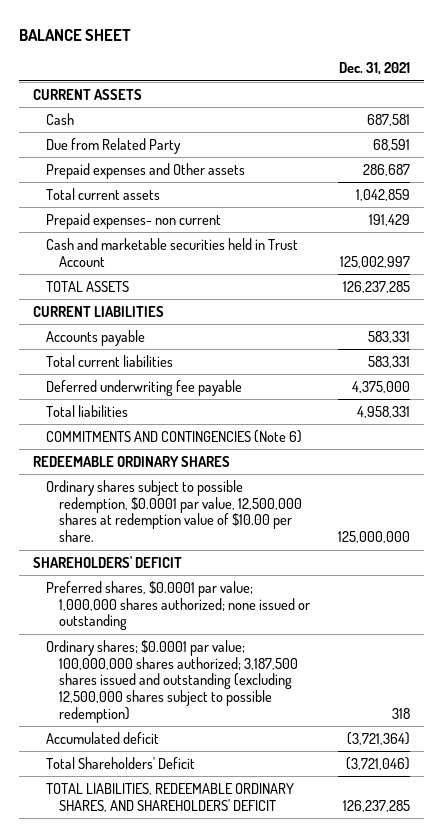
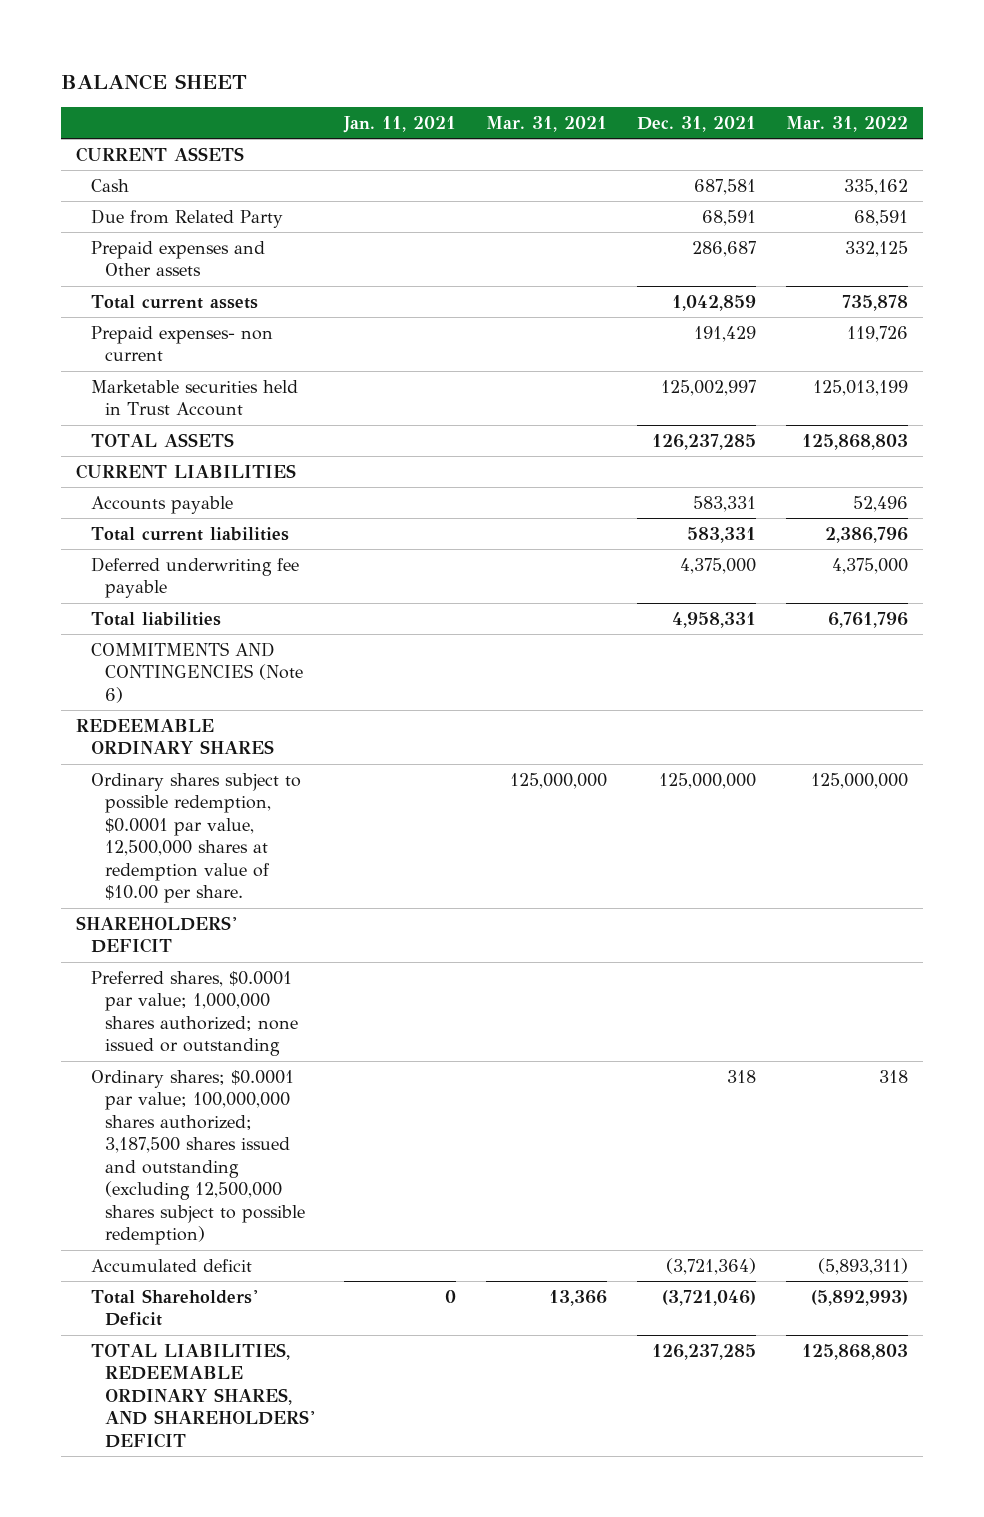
none -> [343,115,457,133] Jan. 11, 2021
none -> [486,115,608,132] Mar. 31, 2021
none -> [786,115,909,132] Mar. 31, 2022
[45,237,298,267] Cash and marketable securities held in Trust Account -> [90,379,298,417] Marketable securities held in Trust Account

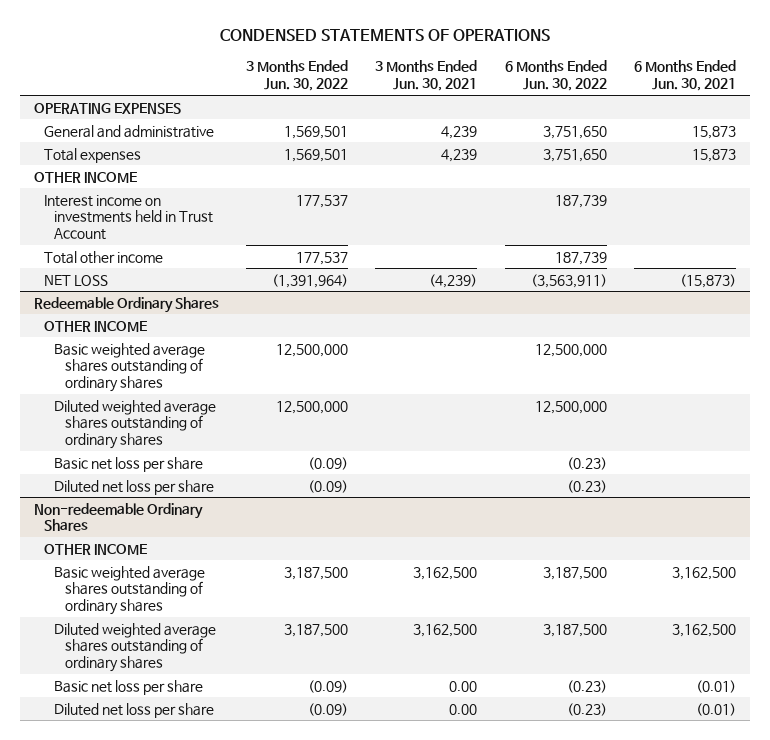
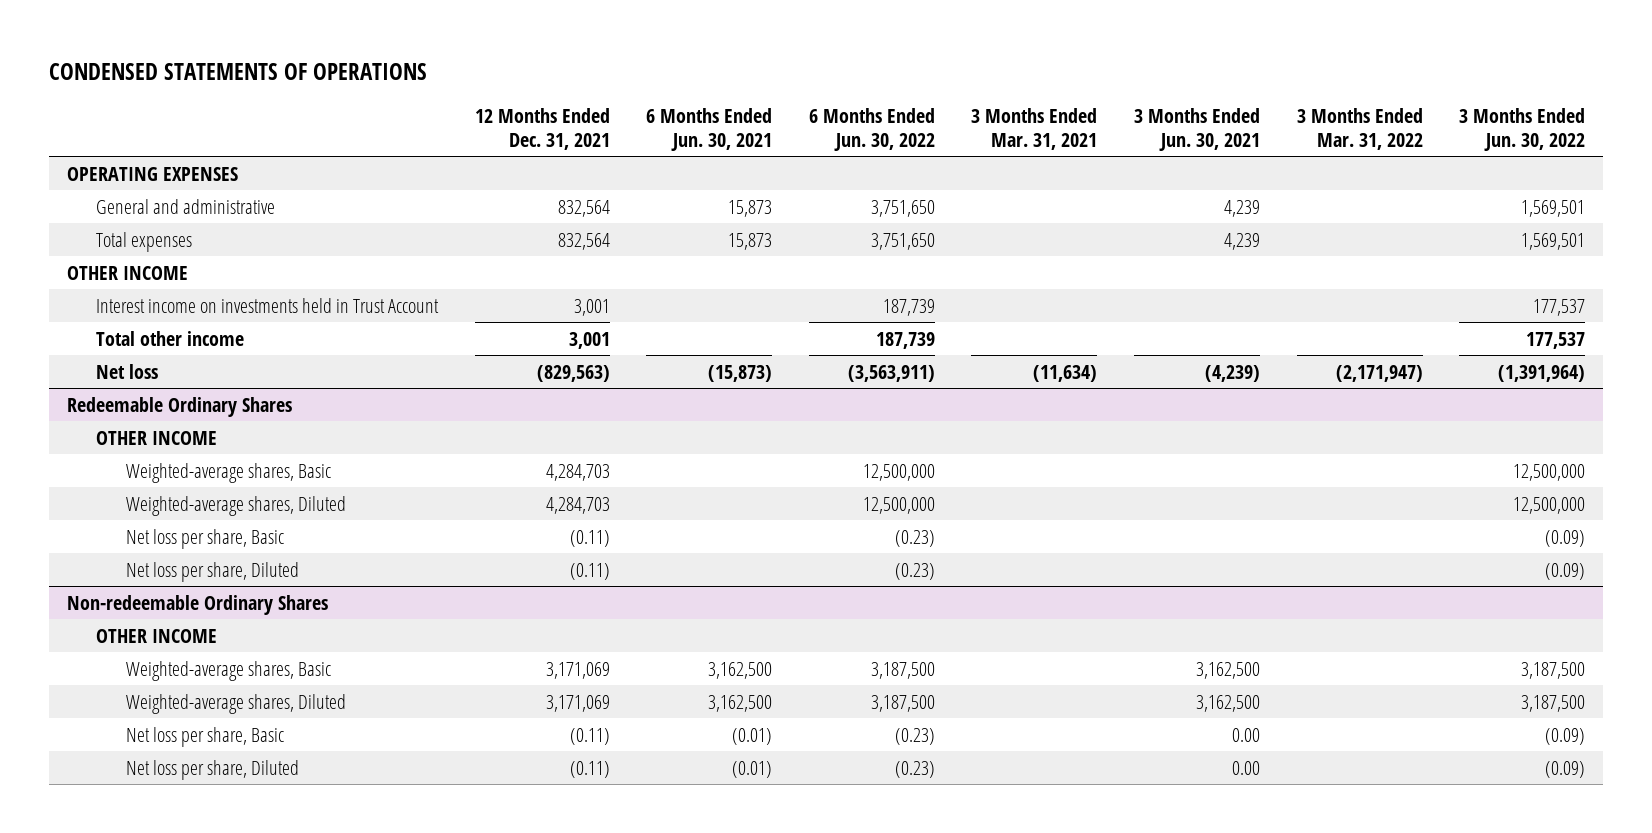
none -> [474,108,610,150] 12 Months Ended Dec. 31, 2021
none -> [971,108,1098,150] 3 Months Ended Mar. 31, 2021
none -> [1296,108,1423,150] 3 Months Ended Mar. 31, 2022
[44,274,109,286] NET LOSS -> [96,363,159,379] Net loss
[54,342,206,393] Basic weighted average shares outstanding of ordinary shares -> [125,462,331,483] Weighted-average shares, Basic
[54,399,217,450] Diluted weighted average shares outstanding of ordinary shares -> [125,495,346,516] Weighted-average shares, Diluted
[54,456,204,472] Basic net loss per share -> [125,528,284,549] Net loss per share, Basic
[54,479,215,495] Diluted net loss per share -> [125,561,299,582] Net loss per share, Diluted
[54,565,206,616] Basic weighted average shares outstanding of ordinary shares -> [125,660,331,681] Weighted-average shares, Basic
[54,622,217,673] Diluted weighted average shares outstanding of ordinary shares -> [125,693,346,714] Weighted-average shares, Diluted
[54,679,204,695] Basic net loss per share -> [125,726,284,747] Net loss per share, Basic
[54,702,215,718] Diluted net loss per share -> [125,759,299,780] Net loss per share, Diluted

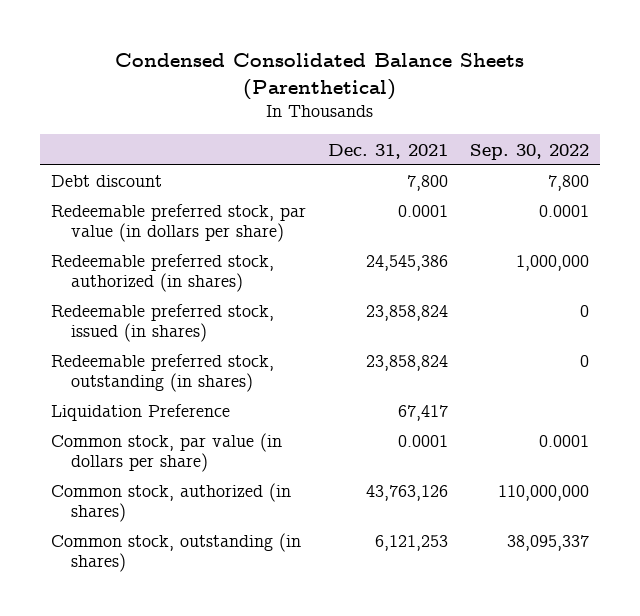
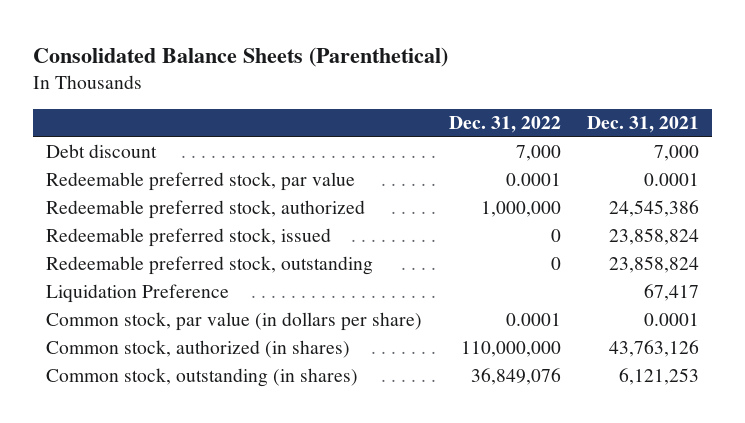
[115,52,525,100] Condensed Consolidated Balance Sheets (Parenthetical) -> [33,47,449,68] Consolidated Balance Sheets (Parenthetical)
[470,143,590,160] Sep. 30, 2022 -> none
none -> [448,115,561,133] Dec. 31, 2022
[407,175,449,192] 7,800 -> [653,145,699,162] 7,000
[51,204,307,243] Redeemable preferred stock, par value (in dollars per share) -> [46,172,356,192] Redeemable preferred stock, par value
[51,254,275,293] Redeemable preferred stock, authorized (in shares) -> [46,200,366,220] Redeemable preferred stock, authorized
[51,304,275,343] Redeemable preferred stock, issued (in shares) -> [46,228,332,248] Redeemable preferred stock, issued
[51,354,275,393] Redeemable preferred stock, outstanding (in shares) -> [46,256,374,276] Redeemable preferred stock, outstanding

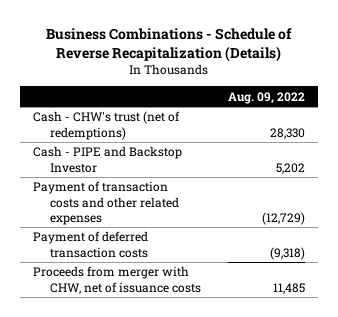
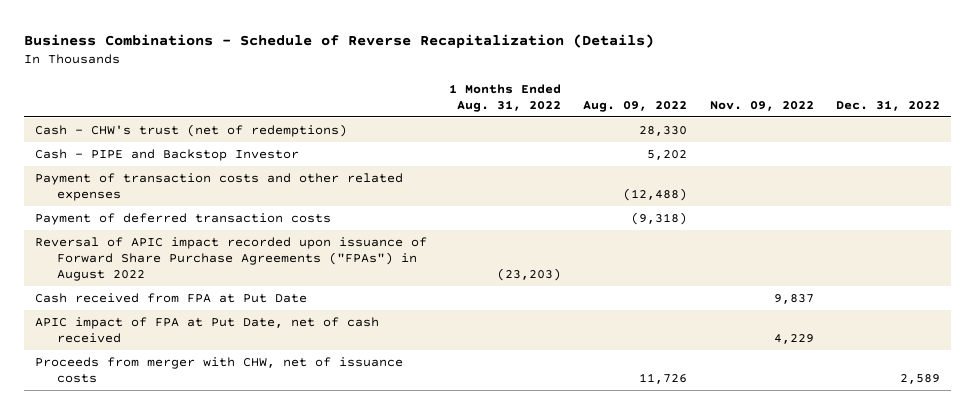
none -> [449,83,562,113] 1 Months Ended Aug. 31, 2022
none -> [709,101,814,112] Nov. 09, 2022
none -> [836,100,941,112] Dec. 31, 2022
[261,211,305,225] (12,729) -> [623,187,688,201] (12,488)
none -> [34,236,427,282] Reversal of APIC impact recorded upon issuance of Forward Share Purchase Agreements ("FPAs") in August 2022
none -> [34,292,307,303] Cash received from FPA at Put Date
none -> [34,316,379,343] APIC impact of FPA at Put Date, net of cash received
[272,282,305,294] 11,485 -> [639,372,688,384] 11,726

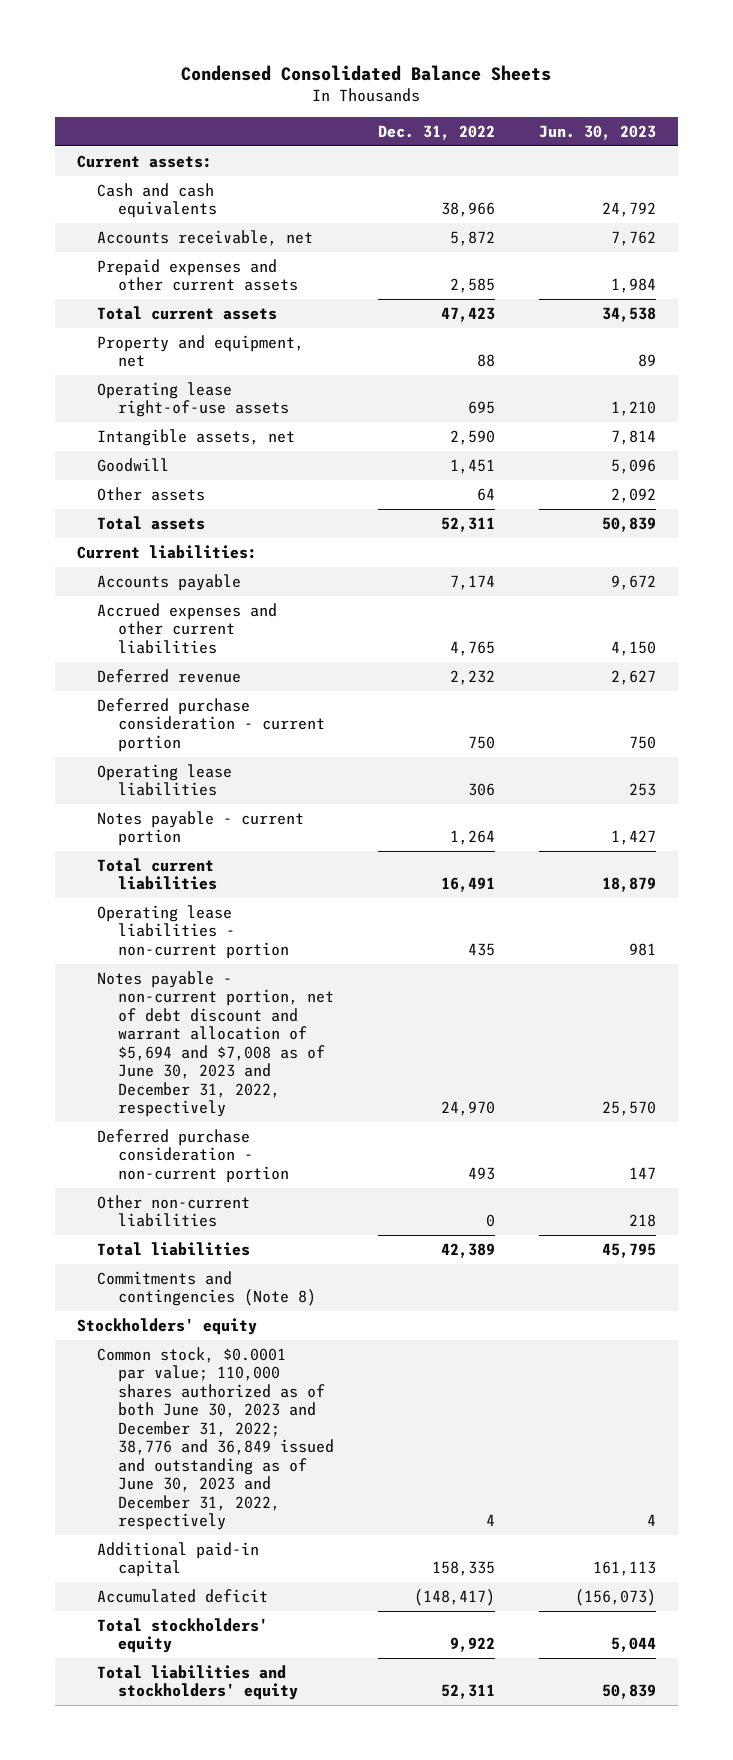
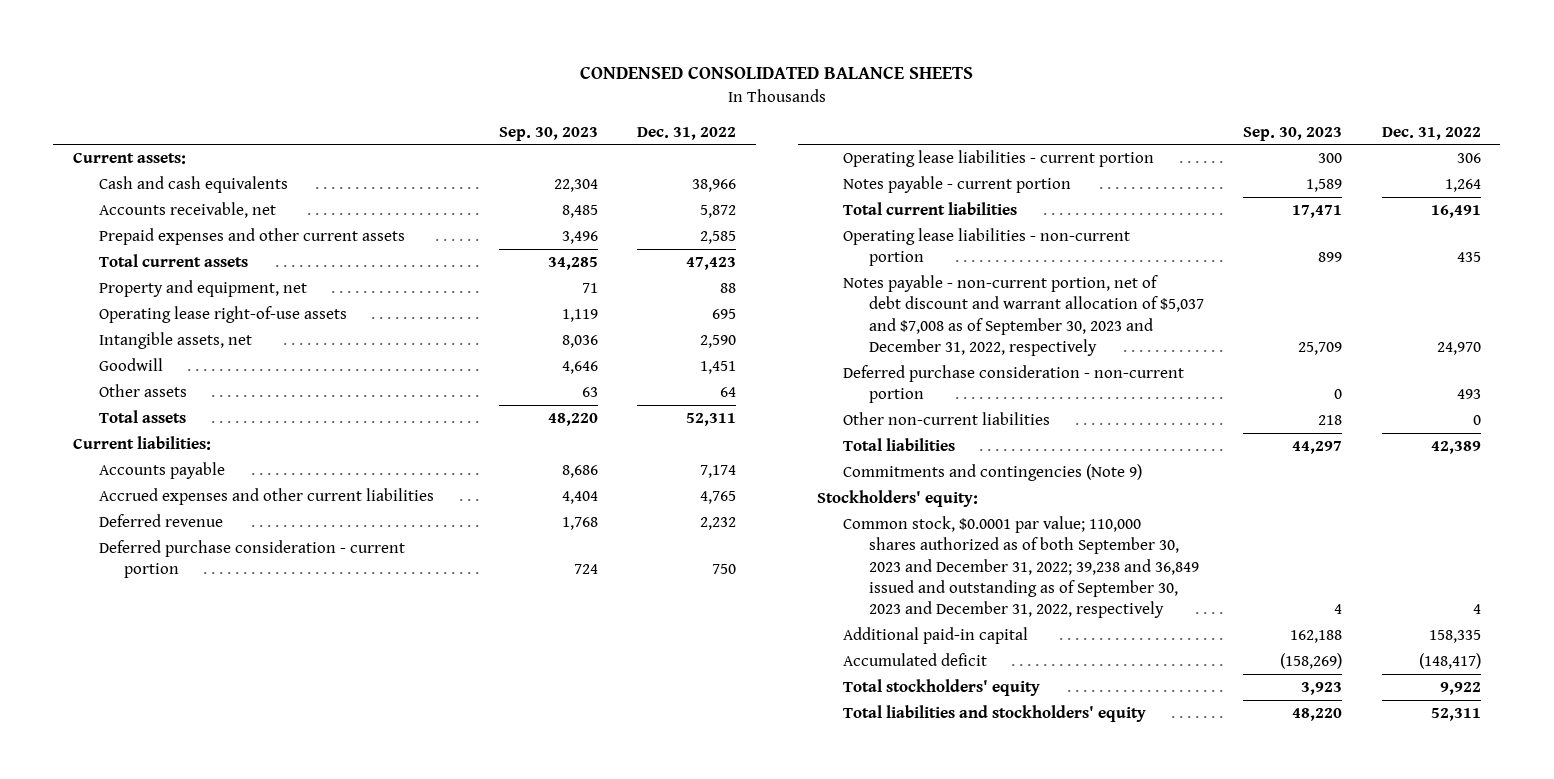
[181,64,552,81] Condensed Consolidated Balance Sheets -> [579,66,973,80] CONDENSED CONSOLIDATED BALANCE SHEETS
[538,125,656,141] Jun. 30, 2023 -> none
none -> [498,126,598,141] Sep. 30, 2023
[97,763,233,797] Operating lease liabilities -> [843,150,1155,168] Operating lease liabilities - current portion
[97,970,334,1118] Notes payable - non-current portion, net of debt discount and warrant allocation of $5,694 and $7,008 as of June 30, 2023 and December 31, 2022, respectively -> [843,275,1204,356] Notes payable - non-current portion, net of debt discount and warrant allocation of $5,037 and $7,008 as of September 30, 2023 and December 31, 2022, respectively
[97,1270,316,1307] Commitments and contingencies (Note 8) -> [843,464,1143,482] Commitments and contingencies (Note 9)
[77,1317,258,1335] Stockholders' equity -> [817,490,979,508] Stockholders' equity:
[97,1346,334,1531] Common stock, $0.0001 par value; 110,000 shares authorized as of both June 30, 2023 and December 31, 2022; 38,776 and 36,849 issued and outstanding as of June 30, 2023 and December 31, 2022, respectively -> [843,516,1199,619] Common stock, $0.0001 par value; 110,000 shares authorized as of both September 30, 2023 and December 31, 2022; 39,238 and 36,849 issued and outstanding as of September 30, 2023 and December 31, 2022, respectively

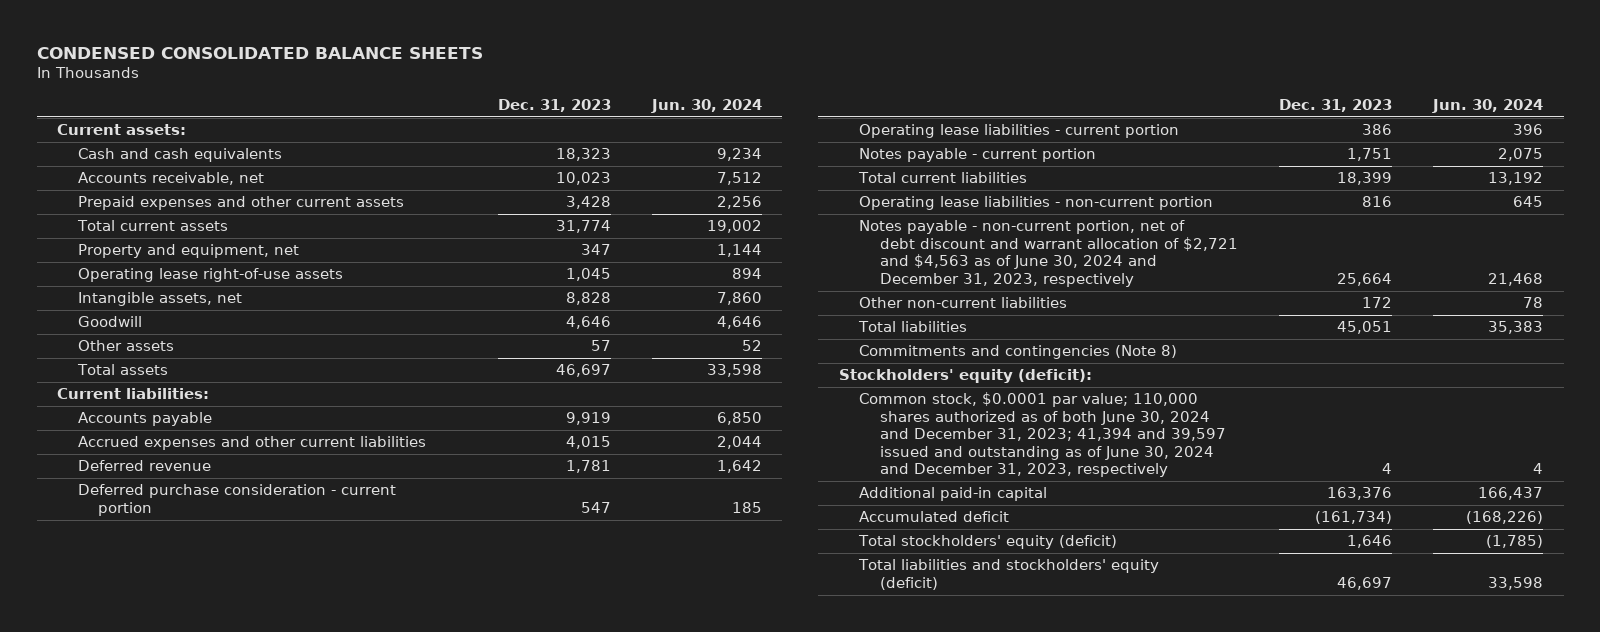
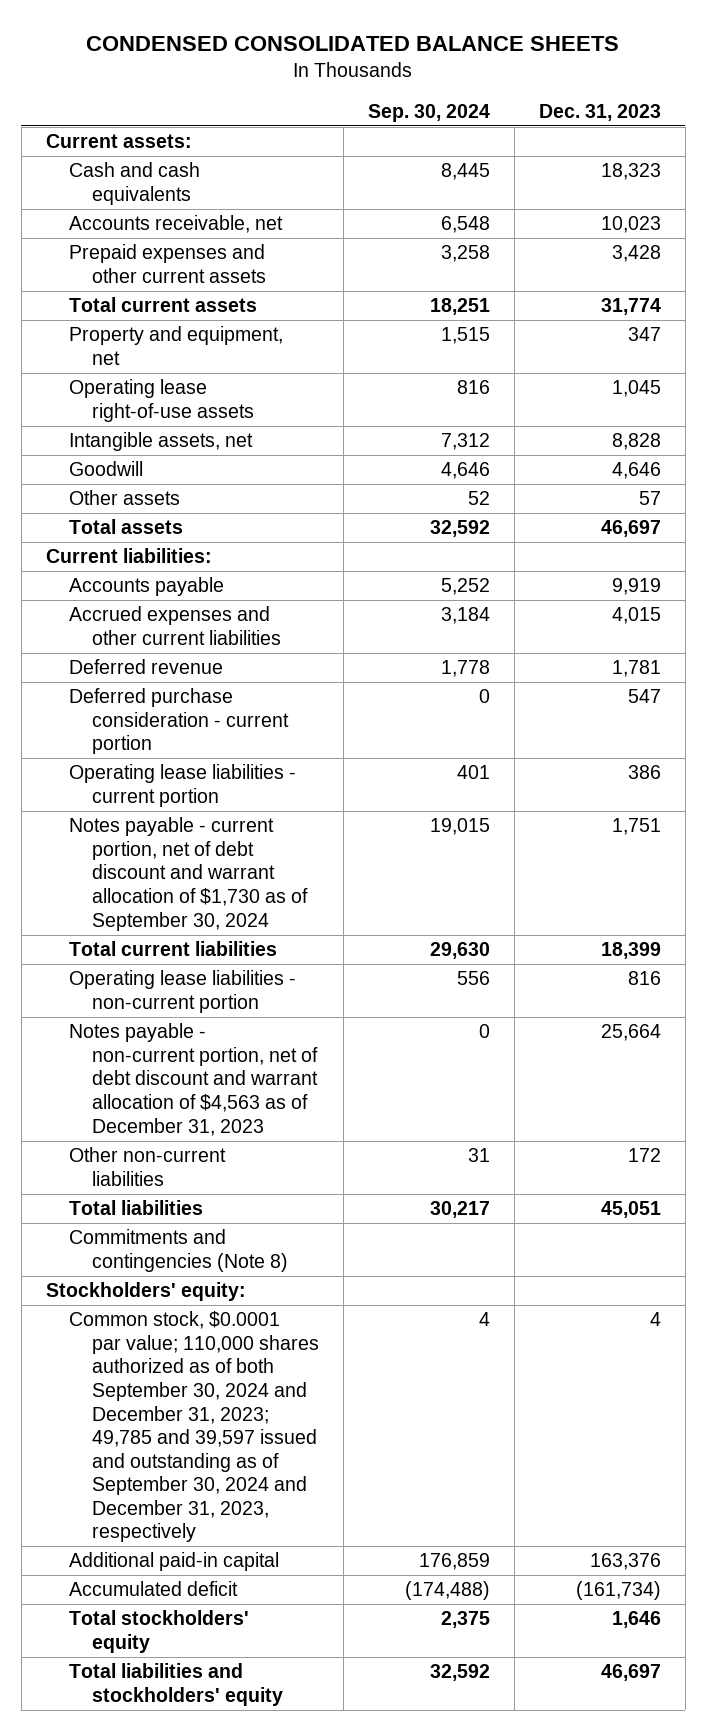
[650,98,762,113] Jun. 30, 2024 -> none
none -> [367,103,490,122] Sep. 30, 2024
[859,148,1097,163] Notes payable - current portion -> [68,817,308,931] Notes payable - current portion, net of debt discount and warrant allocation of $1,730 as of September 30, 2024
[859,220,1238,287] Notes payable - non-current portion, net of debt discount and warrant allocation of $2,721 and $4,563 as of June 30, 2024 and December 31, 2023, respectively -> [68,1023,318,1136] Notes payable - non-current portion, net of debt discount and warrant allocation of $4,563 as of December 31, 2023
[838,369,1092,384] Stockholders' equity (deficit): -> [45,1282,246,1302] Stockholders' equity:
[859,392,1226,478] Common stock, $0.0001 par value; 110,000 shares authorized as of both June 30, 2024 and December 31, 2023; 41,394 and 39,597 issued and outstanding as of June 30, 2024 and December 31, 2023, respectively -> [68,1311,319,1543] Common stock, $0.0001 par value; 110,000 shares authorized as of both September 30, 2024 and December 31, 2023; 49,785 and 39,597 issued and outstanding as of September 30, 2024 and December 31, 2023, respectively
[858,535,1118,550] Total stockholders' equity (deficit) -> [68,1610,249,1653] Total stockholders' equity
[858,559,1160,590] Total liabilities and stockholders' equity (deficit) -> [68,1663,283,1706] Total liabilities and stockholders' equity

